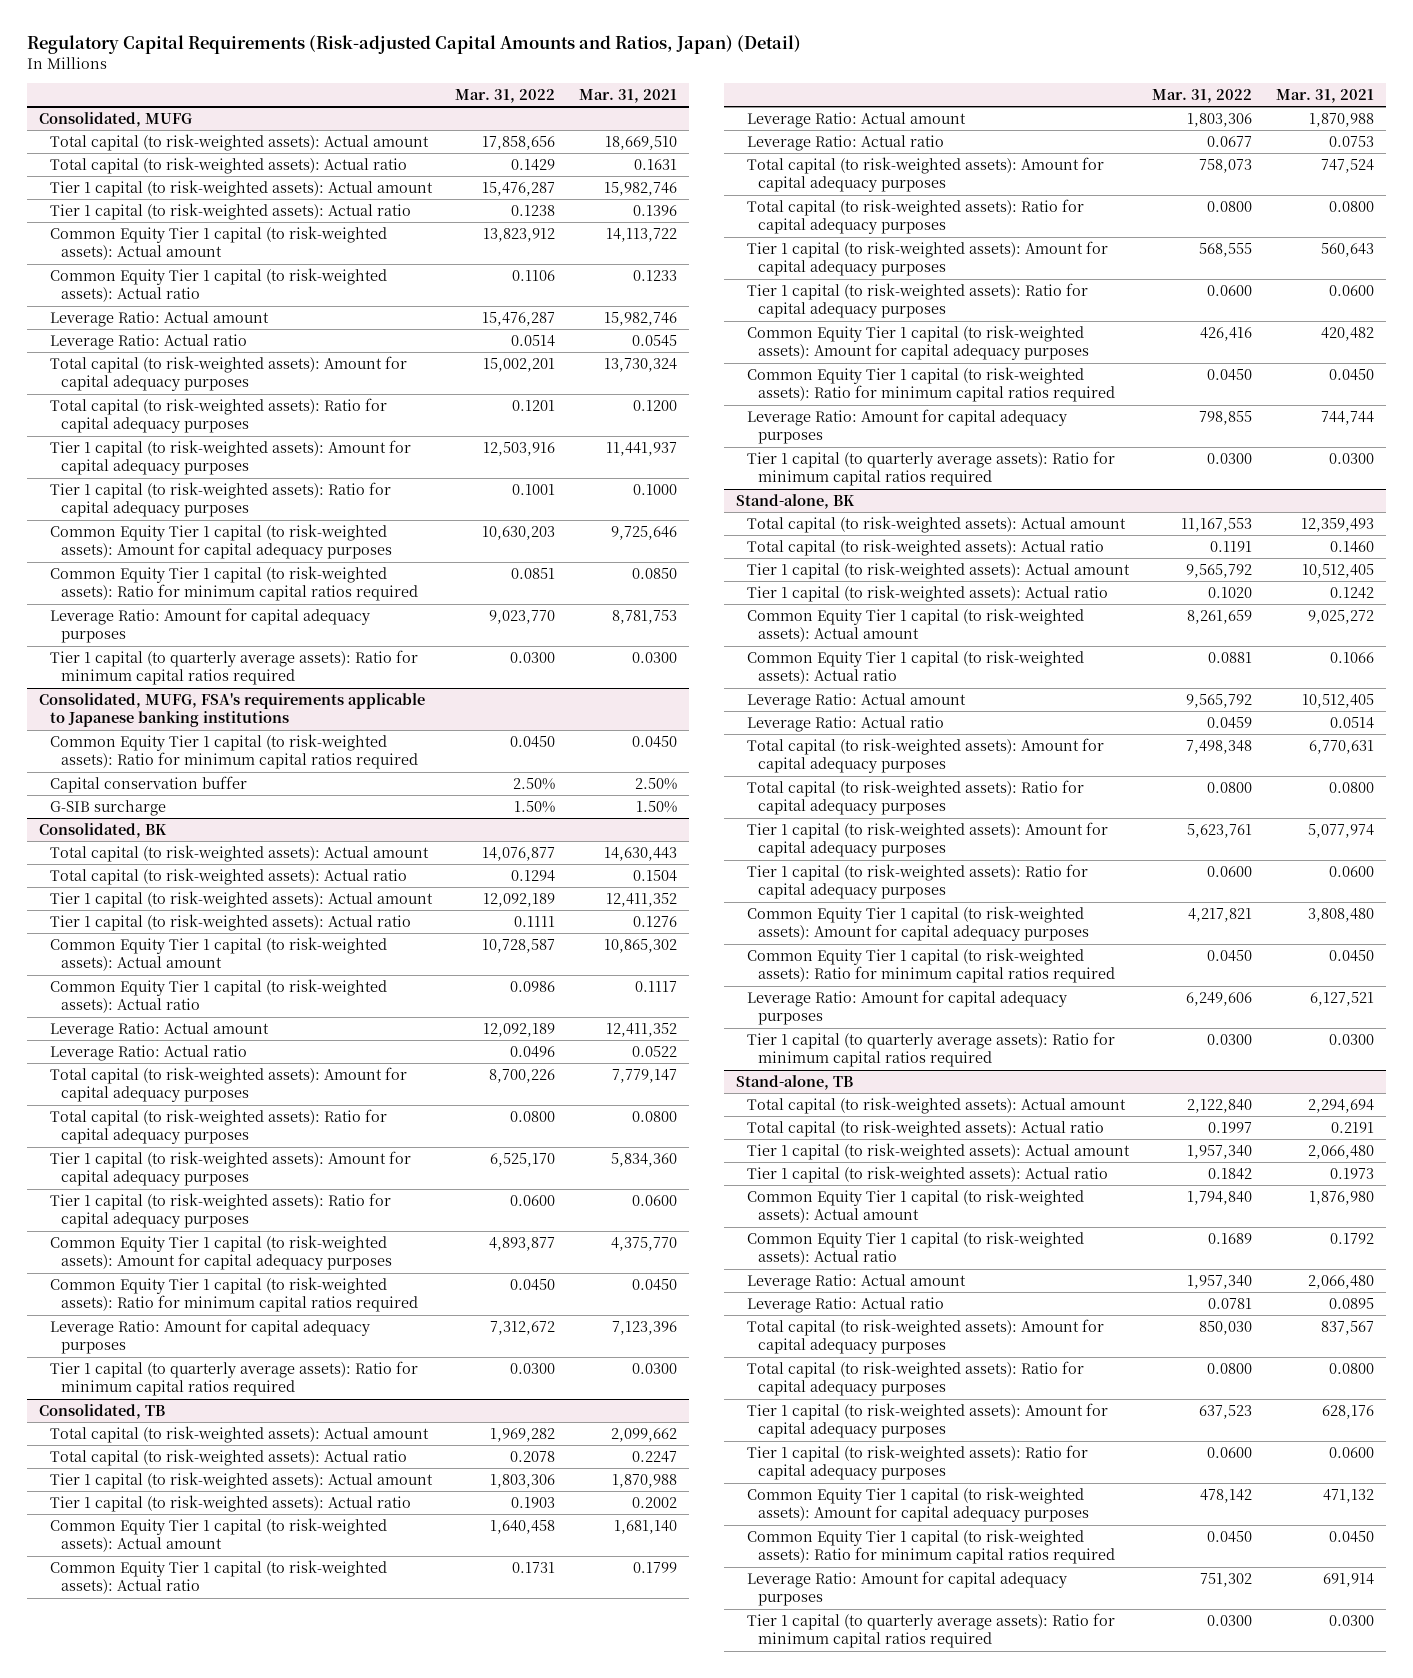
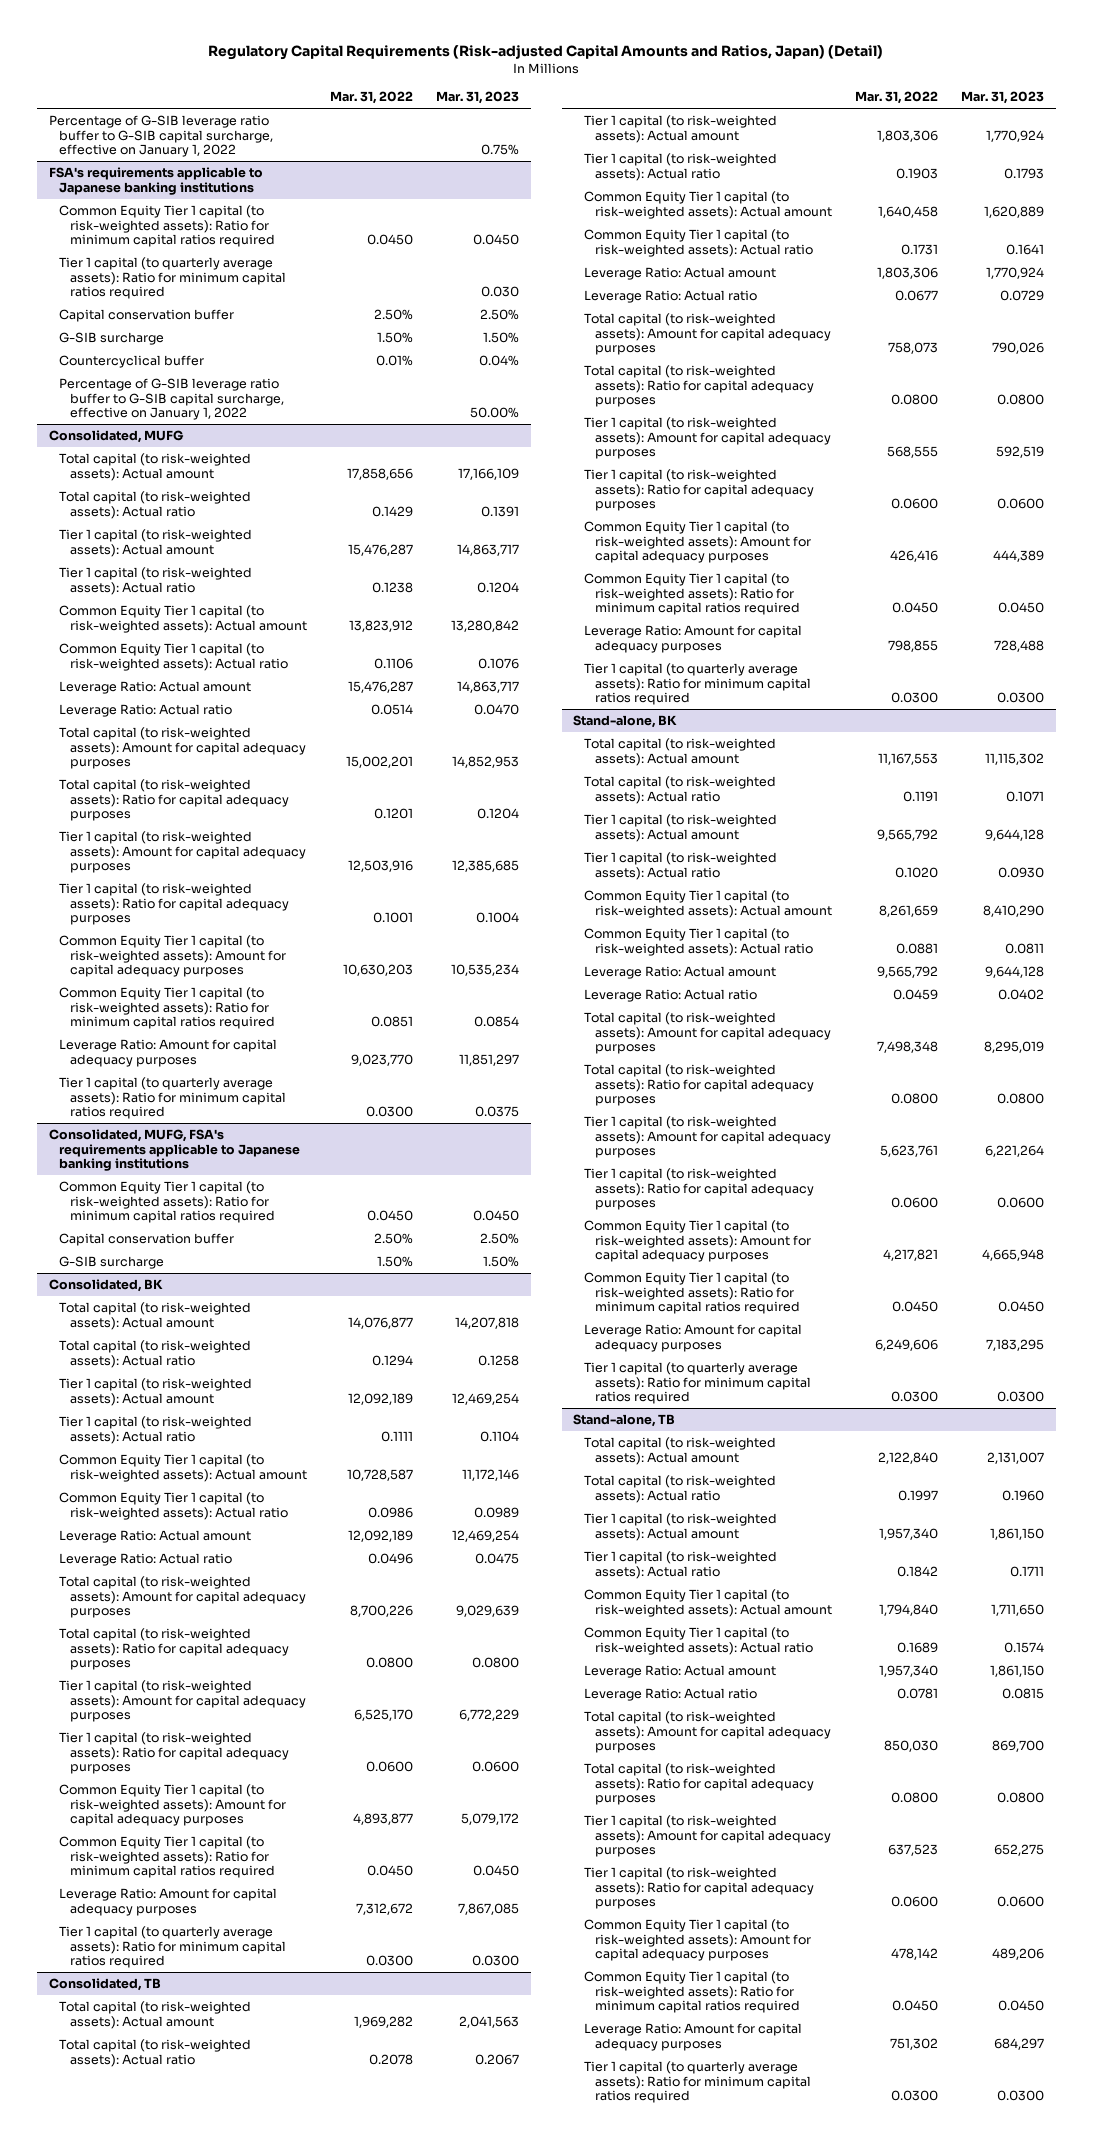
[578,88,677,103] Mar. 31, 2021 -> none
none -> [436,91,520,105] Mar. 31, 2023
none -> [48,115,274,158] Percentage of G-SIB leverage ratio buffer to G-SIB capital surcharge, effective on January 1, 2022
none -> [48,167,263,195] FSA's requirements applicable to Japanese banking institutions
none -> [59,205,276,248] Common Equity Tier 1 capital (to risk-weighted assets): Ratio for minimum capital ratios required
none -> [59,257,287,300] Tier 1 capital (to quarterly average assets): Ratio for minimum capital ratios required
none -> [59,309,235,323] Capital conservation buffer
none -> [59,332,165,346] G-SIB surcharge
none -> [59,355,205,369] Countercyclical buffer
none -> [59,378,285,421] Percentage of G-SIB leverage ratio buffer to G-SIB capital surcharge, effective on January 1, 2022

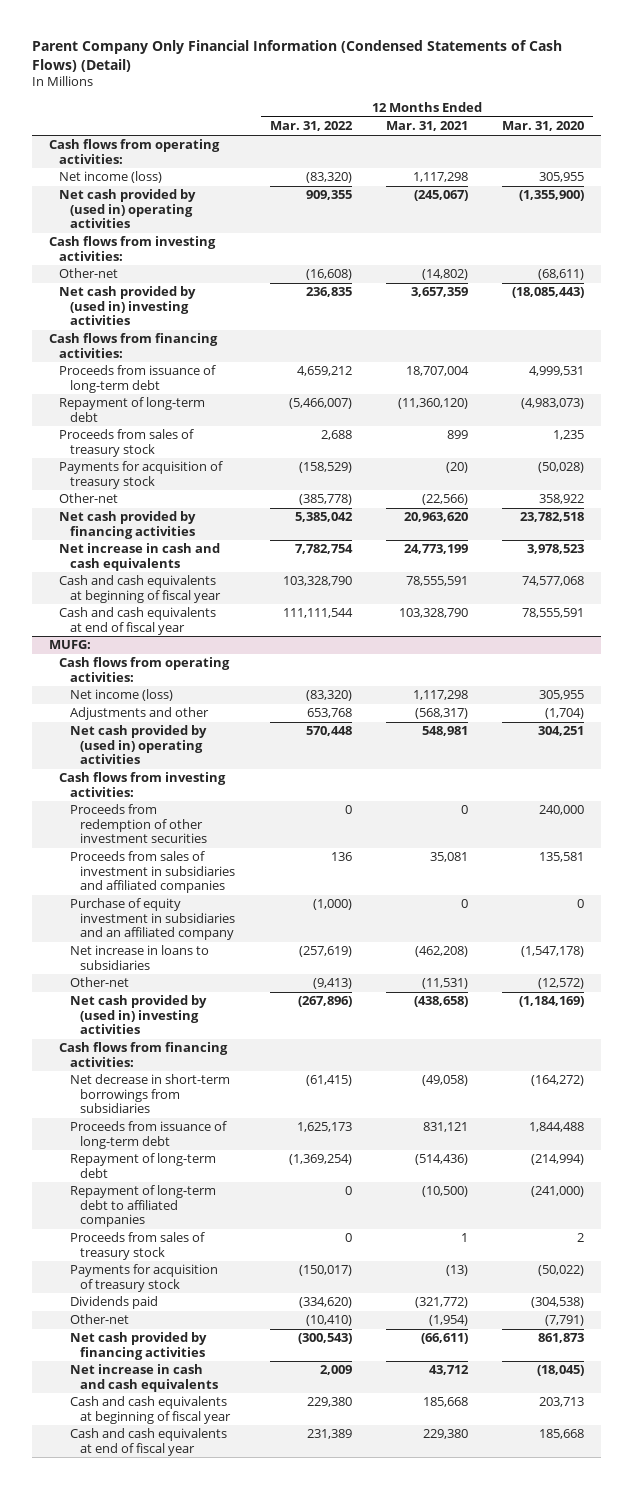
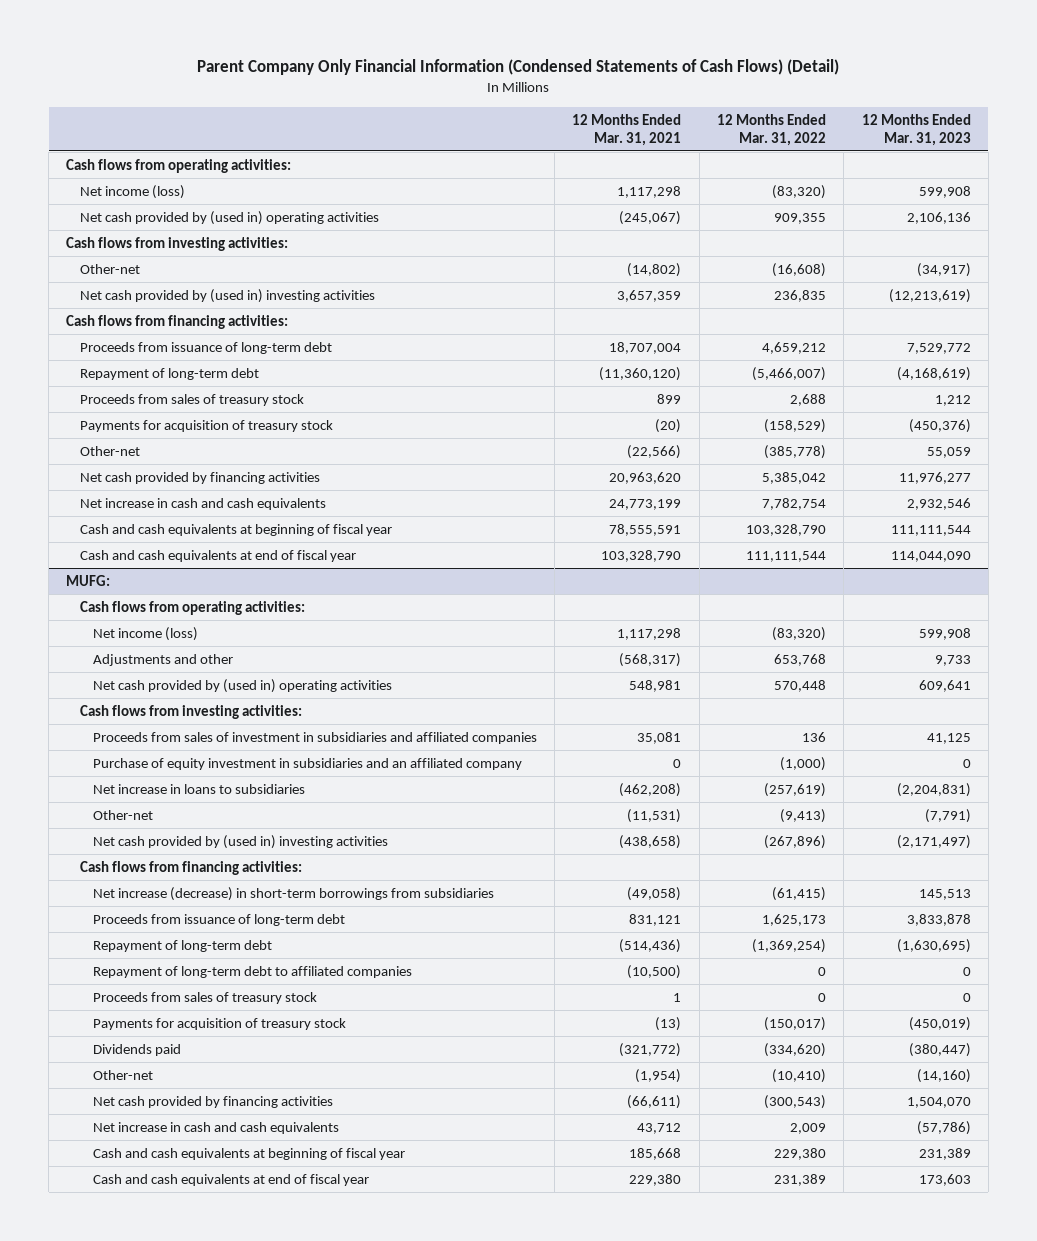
[501,121,584,132] Mar. 31, 2020 -> none
none -> [861,113,971,146] 12 Months Ended Mar. 31, 2023
[69,804,208,844] Proceeds from redemption of other investment securities -> none
[69,1074,230,1114] Net decrease in short-term borrowings from subsidiaries -> [92,886,494,901] Net increase (decrease) in short-term borrowings from subsidiaries

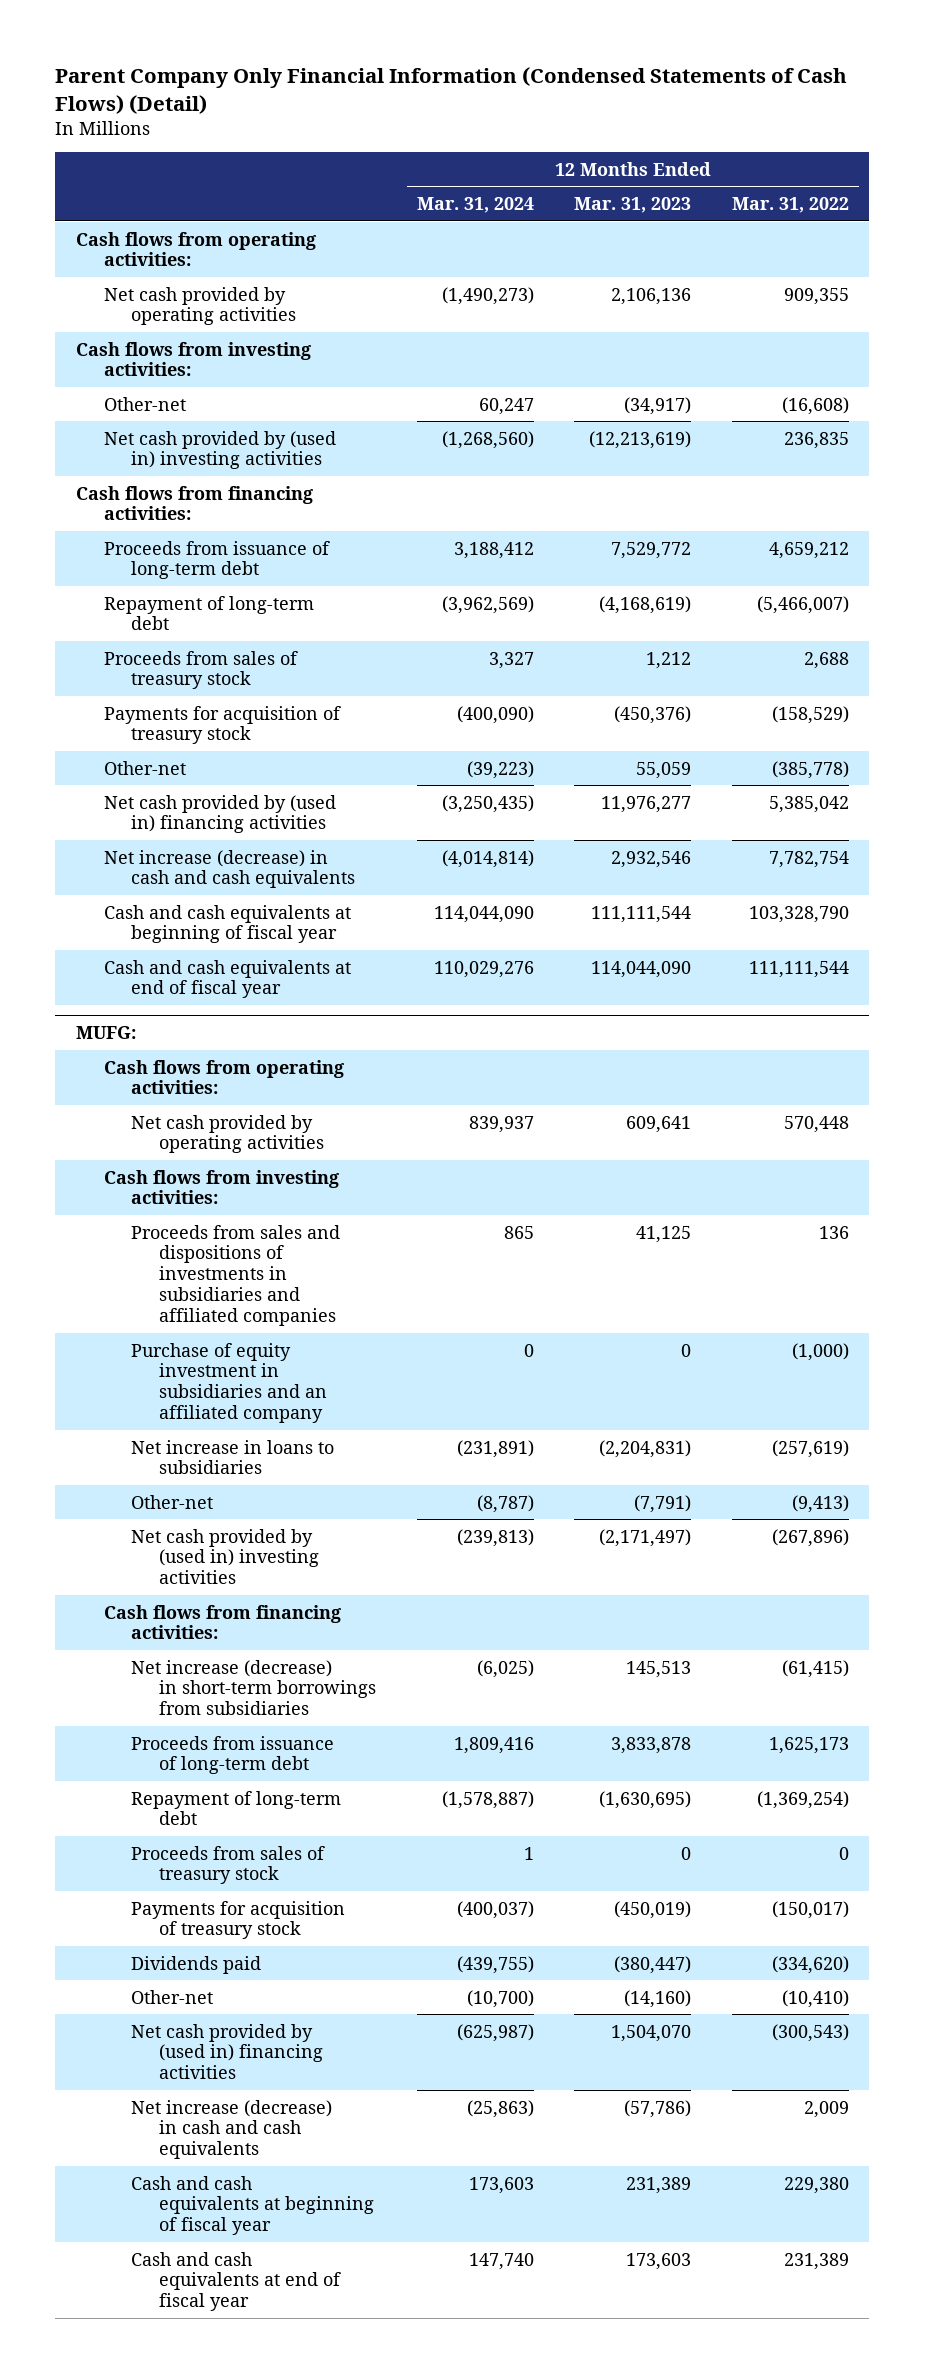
[572,113,682,146] 12 Months Ended Mar. 31, 2021 -> none
none -> [416,197,534,214] Mar. 31, 2024
[79,184,185,199] Net income (loss) -> none
[79,210,379,225] Net cash provided by (used in) operating activities -> [103,286,297,326] Net cash provided by operating activities
[79,471,320,484] Net cash provided by financing activities -> [103,794,336,834] Net cash provided by (used in) financing activities
[79,497,326,510] Net increase in cash and cash equivalents -> [103,849,356,889] Net increase (decrease) in cash and cash equivalents
[92,626,198,641] Net income (loss) -> none
[92,653,233,666] Adjustments and other -> none
[92,678,392,693] Net cash provided by (used in) operating activities -> [131,1114,325,1154] Net cash provided by operating activities
[92,731,537,744] Proceeds from sales of investment in subsidiaries and affiliated companies -> [131,1224,341,1327] Proceeds from sales and dispositions of investments in subsidiaries and affiliated companies
[92,965,412,978] Repayment of long-term debt to affiliated companies -> none
[92,1095,333,1108] Net cash provided by financing activities -> [131,2023,324,2080] Net cash provided by (used in) financing activities
[92,1121,339,1134] Net increase in cash and cash equivalents -> [131,2099,333,2160] Net increase (decrease) in cash and cash equivalents

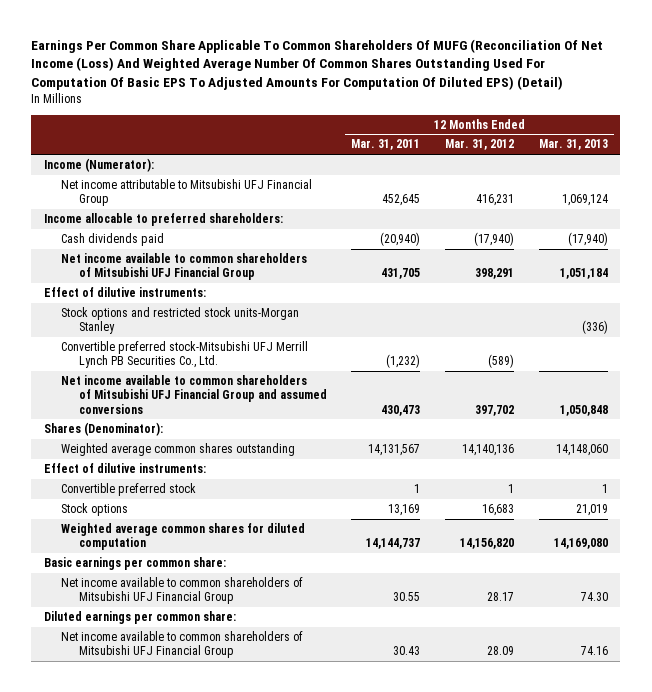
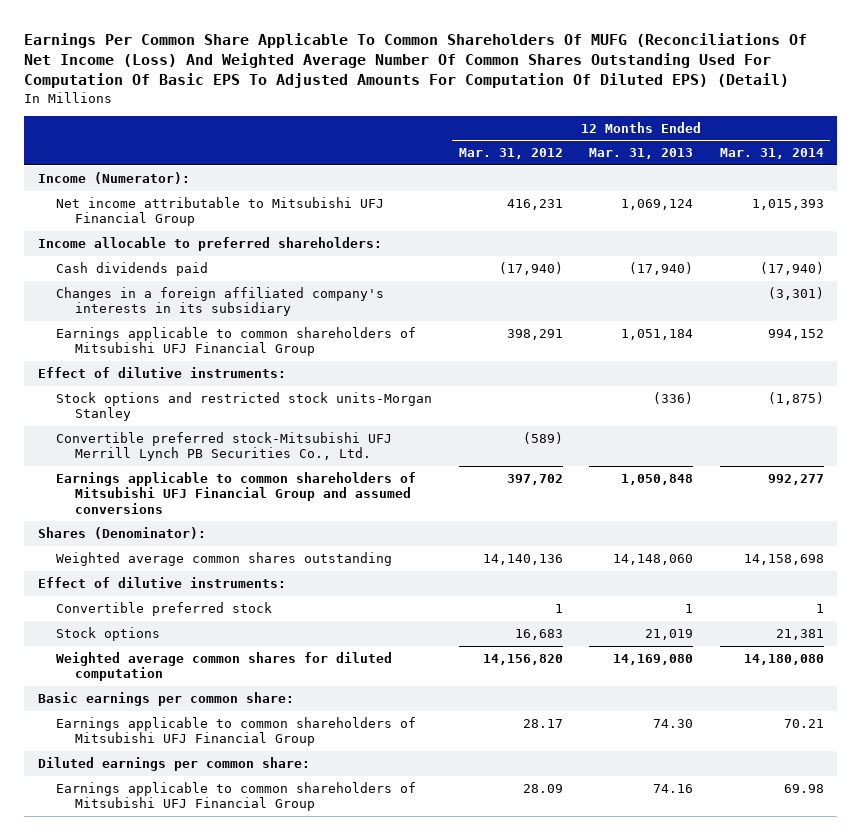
[31,38,604,90] Earnings Per Common Share Applicable To Common Shareholders Of MUFG (Reconciliation Of Net Income (Loss) And Weighted Average Number Of Common Shares Outstanding Used For Computation Of Basic EPS To Adjusted Amounts For Computation Of Diluted EPS) (Detail) -> [24,32,808,89] Earnings Per Common Share Applicable To Common Shareholders Of MUFG (Reconciliations Of Net Income (Loss) And Weighted Average Number Of Common Shares Outstanding Used For Computation Of Basic EPS To Adjusted Amounts For Computation Of Diluted EPS) (Detail)
[351,139,421,151] Mar. 31, 2011 -> none
none -> [719,148,824,160] Mar. 31, 2014
none -> [56,287,385,317] Changes in a foreign affiliated company's interests in its subsidiary
[61,253,308,281] Net income available to common shareholders of Mitsubishi UFJ Financial Group -> [56,327,417,357] Earnings applicable to common shareholders of Mitsubishi UFJ Financial Group
[61,375,327,414] Net income available to common shareholders of Mitsubishi UFJ Financial Group and assumed conversions -> [56,472,417,514] Earnings applicable to common shareholders of Mitsubishi UFJ Financial Group and assumed conversions
[61,577,304,605] Net income available to common shareholders of Mitsubishi UFJ Financial Group -> [56,717,417,747] Earnings applicable to common shareholders of Mitsubishi UFJ Financial Group
[61,631,304,659] Net income available to common shareholders of Mitsubishi UFJ Financial Group -> [56,782,417,812] Earnings applicable to common shareholders of Mitsubishi UFJ Financial Group

